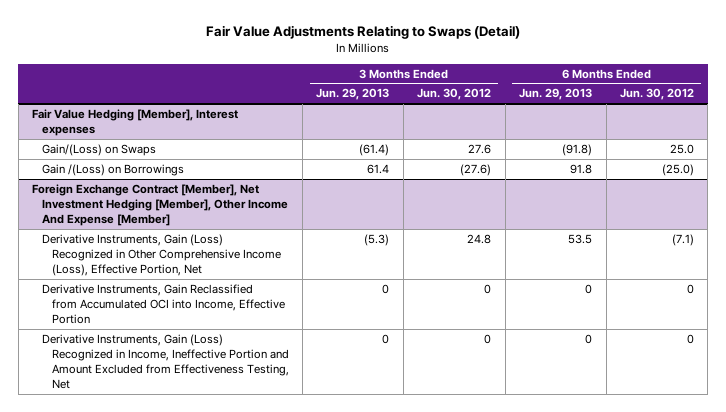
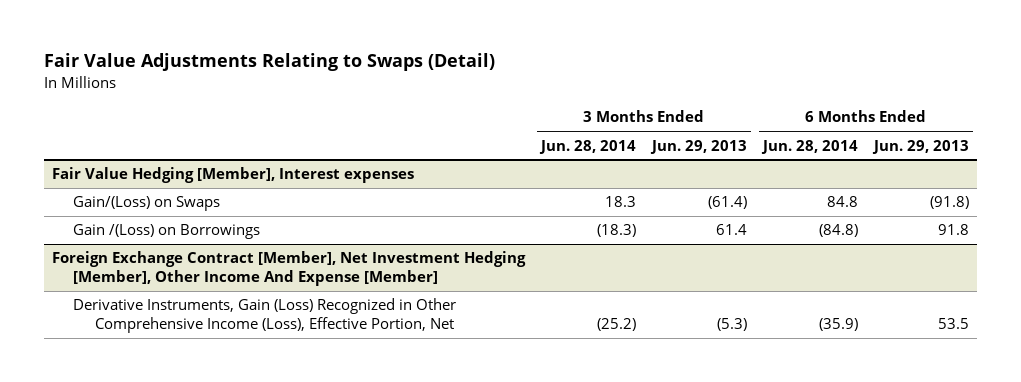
[417,88,492,101] Jun. 30, 2012 -> none
[619,88,694,101] Jun. 30, 2012 -> none
none -> [538,139,636,154] Jun. 28, 2014
none -> [760,139,858,154] Jun. 28, 2014
[41,284,285,325] Derivative Instruments, Gain Reclassified from Accumulated OCI into Income, Effective Portion -> none
[41,334,289,390] Derivative Instruments, Gain (Loss) Recognized in Income, Ineffective Portion and Amount Excluded from Effectiveness Testing, Net -> none

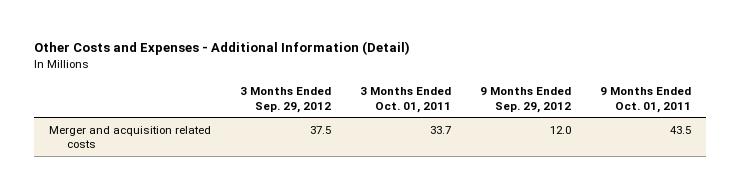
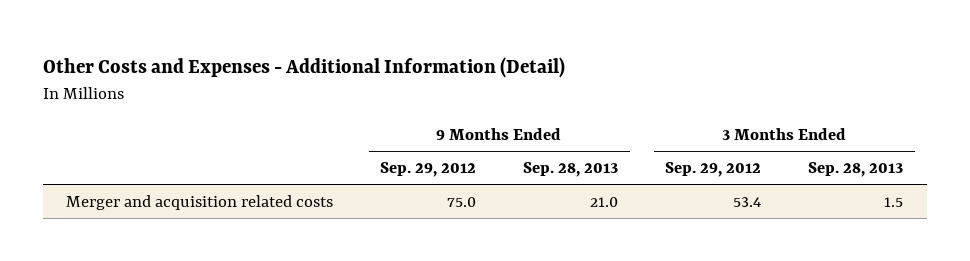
[360,86,452,113] 3 Months Ended Oct. 01, 2011 -> none
[600,86,692,113] 9 Months Ended Oct. 01, 2011 -> none
none -> [523,162,619,178] Sep. 28, 2013
none -> [808,162,904,178] Sep. 28, 2013
[310,125,332,134] 37.5 -> [733,197,762,208] 53.4
[550,125,572,134] 12.0 -> [447,197,477,208] 75.0

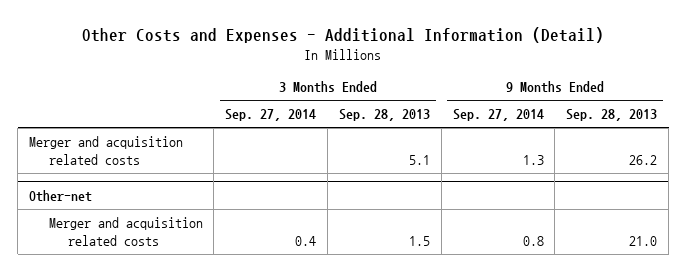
[380,162,477,178] Sep. 29, 2012 -> none
[665,162,762,178] Sep. 29, 2012 -> none
none -> [225,109,317,122] Sep. 27, 2014
none -> [452,109,544,122] Sep. 27, 2014
none -> [29,135,184,165] Merger and acquisition related costs
none -> [29,189,93,202] Other-net

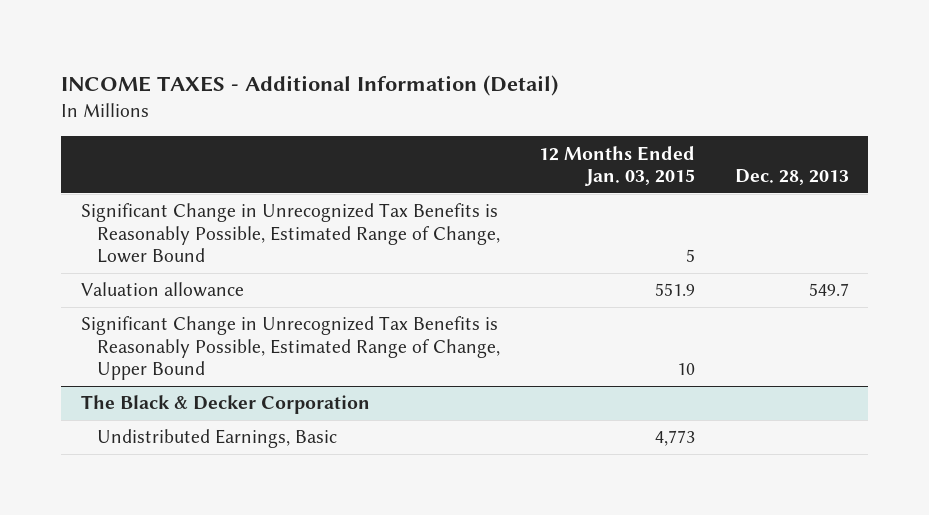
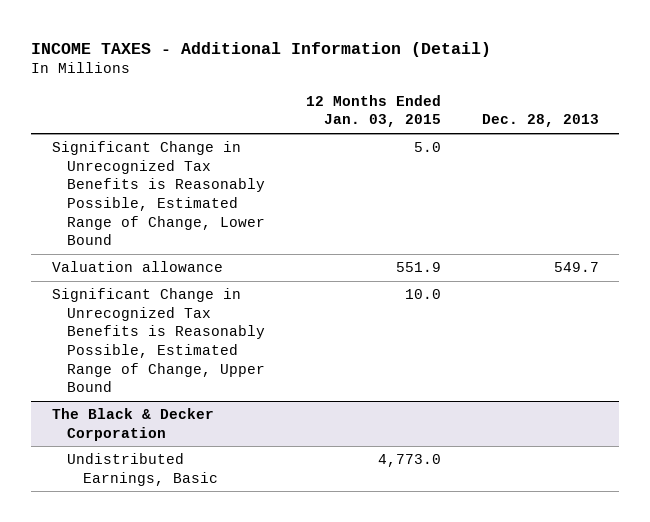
[686,248,696,262] 5 -> [413,142,441,153] 5.0
[677,362,696,375] 10 -> [404,289,441,300] 10.0
[655,430,696,447] 4,773 -> [377,454,441,468] 4,773.0

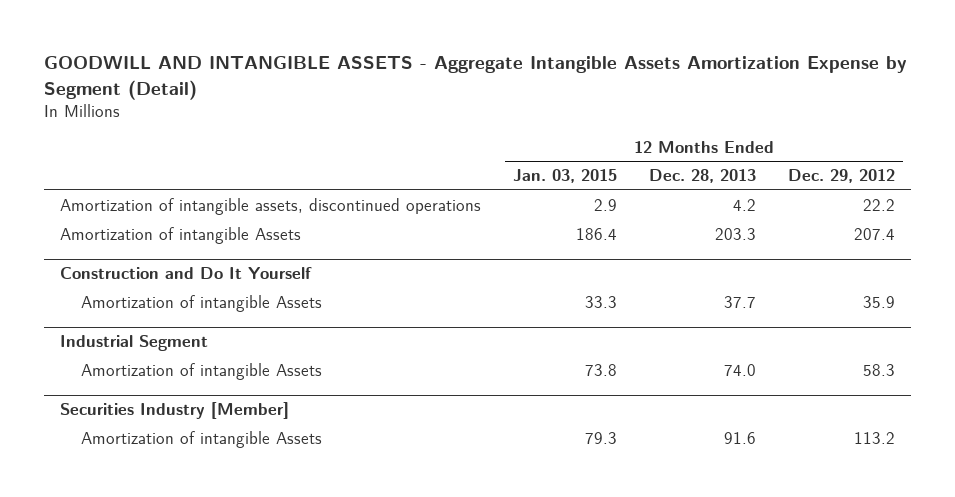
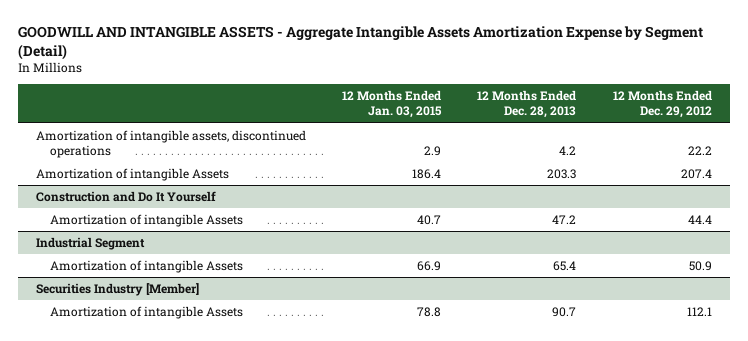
[584,295,617,308] 33.3 -> [417,214,442,225] 40.7
[724,295,757,308] 37.7 -> [552,214,577,224] 47.2
[863,295,896,308] 35.9 -> [687,214,712,224] 44.4
[584,363,617,376] 73.8 -> [417,260,442,271] 66.9
[724,363,757,376] 74.0 -> [553,260,577,271] 65.4
[863,363,896,376] 58.3 -> [688,260,712,271] 50.9
[584,431,617,444] 79.3 -> [417,306,442,317] 78.8
[724,431,757,444] 91.6 -> [552,306,577,317] 90.7
[854,431,896,444] 113.2 -> [686,306,712,316] 112.1

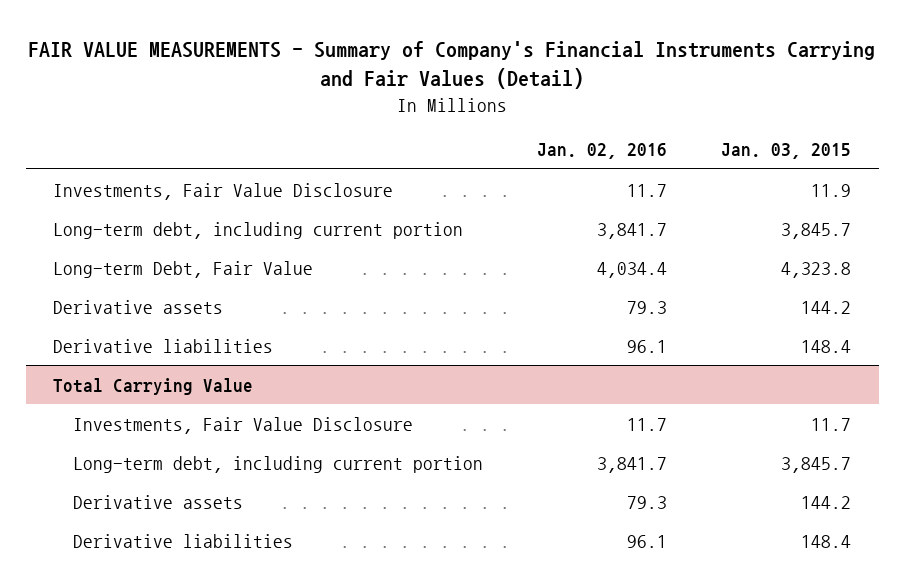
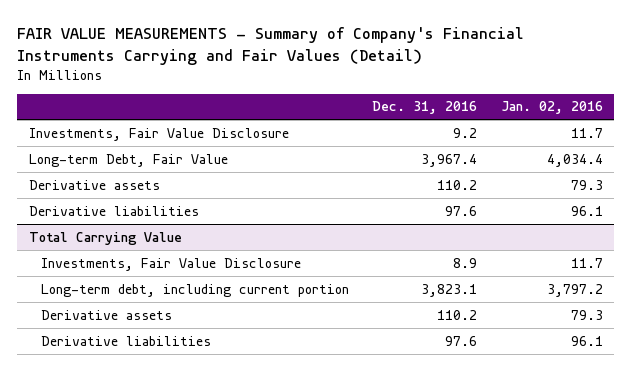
[721,143,852,160] Jan. 03, 2015 -> none
none -> [372,101,478,115] Dec. 31, 2016
[53,221,464,239] Long-term debt, including current portion -> none
[597,456,668,473] 3,841.7 -> [546,283,603,297] 3,797.2

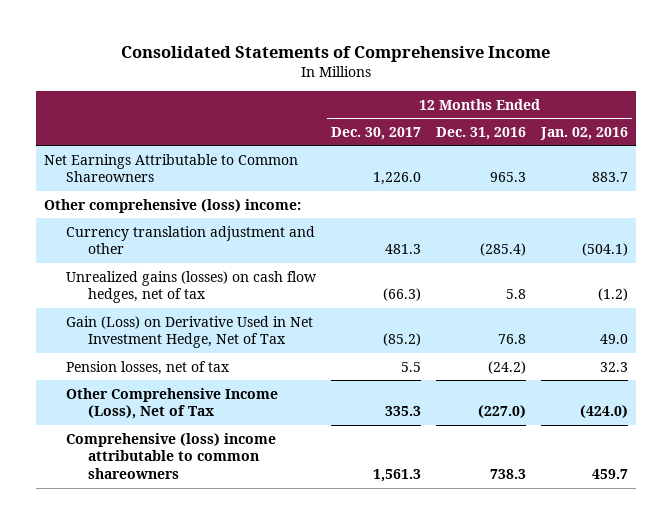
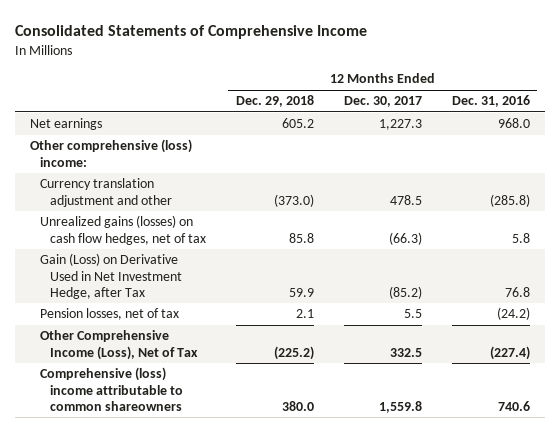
[540,127,629,141] Jan. 02, 2016 -> none
none -> [235,95,314,108] Dec. 29, 2018
[43,153,298,183] Net Earnings Attributable to Common Shareowners -> [30,118,103,131] Net earnings
[373,172,422,186] 1,226.0 -> [378,119,422,131] 1,227.3
[490,172,527,183] 965.3 -> [497,118,530,129] 968.0
[385,244,422,255] 481.3 -> [389,194,422,205] 478.5
[480,243,527,257] (285.4) -> [489,193,530,207] (285.8)
[65,315,313,349] Gain (Loss) on Derivative Used in Net Investment Hedge, Net of Tax -> [40,253,182,299] Gain (Loss) on Derivative Used in Net Investment Hedge, after Tax
[385,406,422,417] 335.3 -> [389,347,422,357] 332.5
[478,405,527,419] (227.0) -> [489,345,530,360] (227.4)
[373,469,422,483] 1,561.3 -> [378,400,422,413] 1,559.8
[490,469,527,480] 738.3 -> [497,400,530,411] 740.6

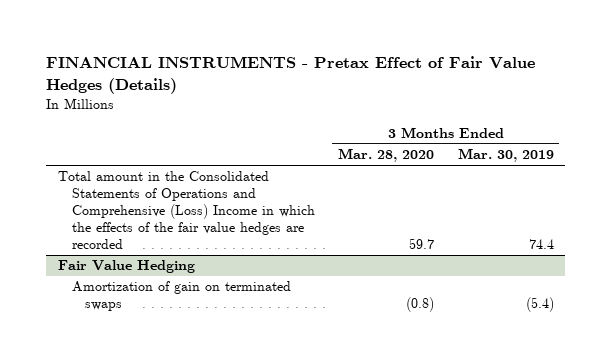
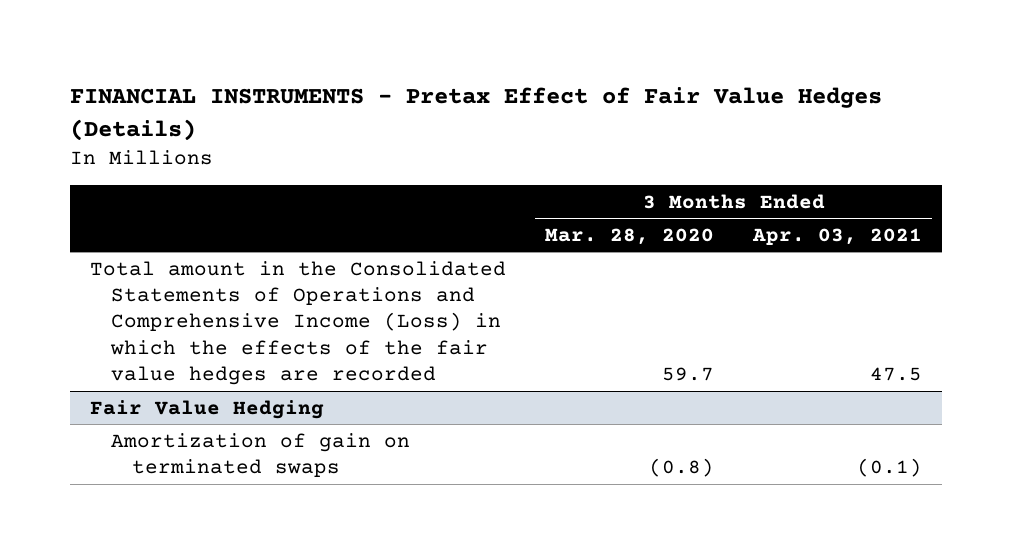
[457,148,554,163] Mar. 30, 2019 -> none
none -> [752,227,923,245] Apr. 03, 2021
[58,171,315,250] Total amount in the Consolidated Statements of Operations and Comprehensive (Loss) Income in which the effects of the fair value hedges are recorded -> [89,260,506,386] Total amount in the Consolidated Statements of Operations and Comprehensive Income (Loss) in which the effects of the fair value hedges are recorded

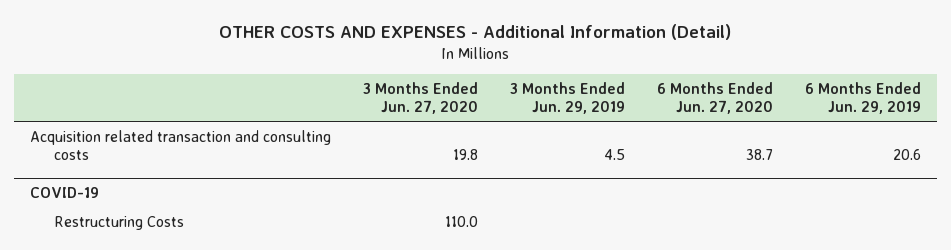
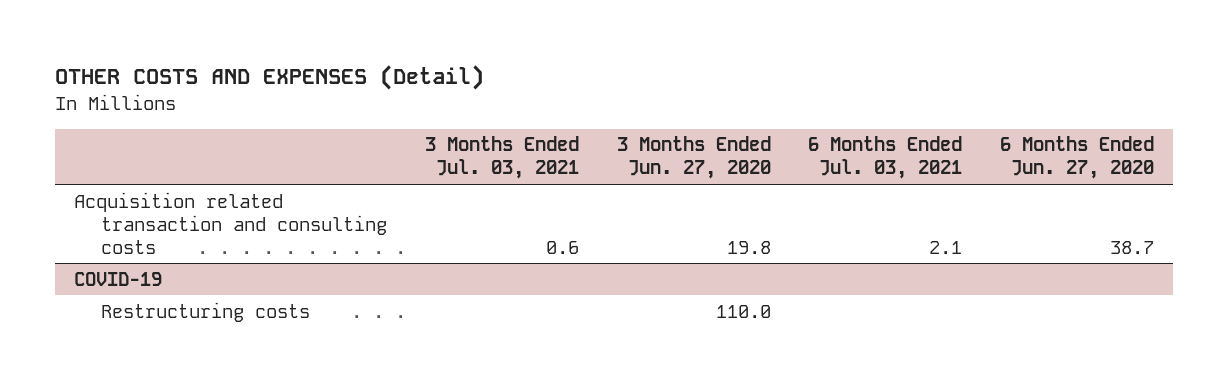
[219,23,732,40] OTHER COSTS AND EXPENSES - Additional Information (Detail) -> [55,65,485,91] OTHER COSTS AND EXPENSES (Detail)
[509,81,625,115] 3 Months Ended Jun. 29, 2019 -> none
[804,81,921,115] 6 Months Ended Jun. 29, 2019 -> none
none -> [424,136,579,180] 3 Months Ended Jul. 03, 2021
none -> [808,136,963,180] 6 Months Ended Jul. 03, 2021
[54,215,185,230] Restructuring Costs -> [101,301,311,322] Restructuring costs

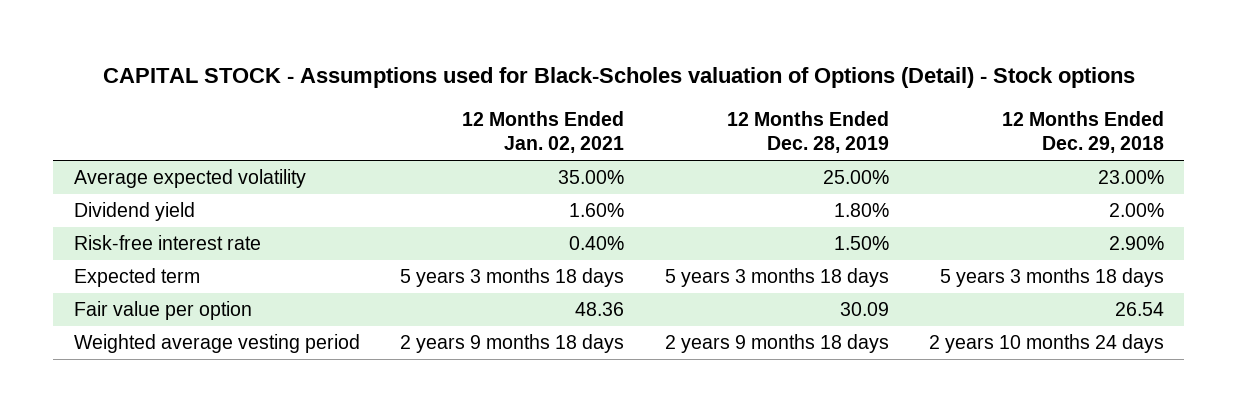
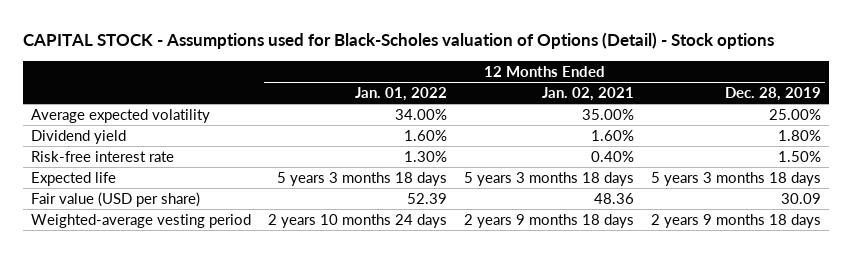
[1002,110,1165,154] 12 Months Ended Dec. 29, 2018 -> none
none -> [355,87,448,102] Jan. 01, 2022
[73,268,200,288] Expected term -> [31,171,117,186] Expected life
[73,301,252,321] Fair value per option -> [31,191,201,207] Fair value (USD per share)
[73,334,360,354] Weighted average vesting period -> [31,213,252,228] Weighted-average vesting period

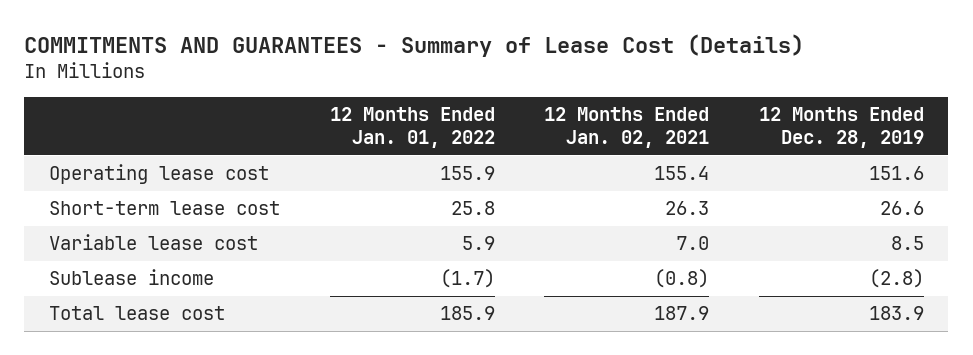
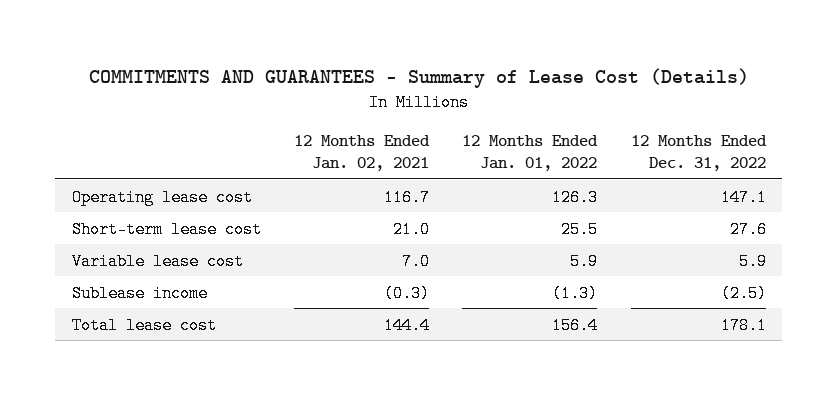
[758,107,924,148] 12 Months Ended Dec. 28, 2019 -> none
none -> [630,135,767,172] 12 Months Ended Dec. 31, 2022
[439,166,495,181] 155.9 -> [552,188,599,206] 126.3
[654,166,710,181] 155.4 -> [384,188,431,206] 116.7
[450,201,495,216] 25.8 -> [561,220,599,238] 25.5
[665,201,710,216] 26.3 -> [393,220,431,238] 21.0
[439,269,495,289] (1.7) -> [552,284,599,302] (1.3)
[654,269,710,289] (0.8) -> [384,284,431,302] (0.3)
[439,306,495,321] 185.9 -> [552,316,599,334] 156.4
[654,306,710,321] 187.9 -> [384,316,431,334] 144.4

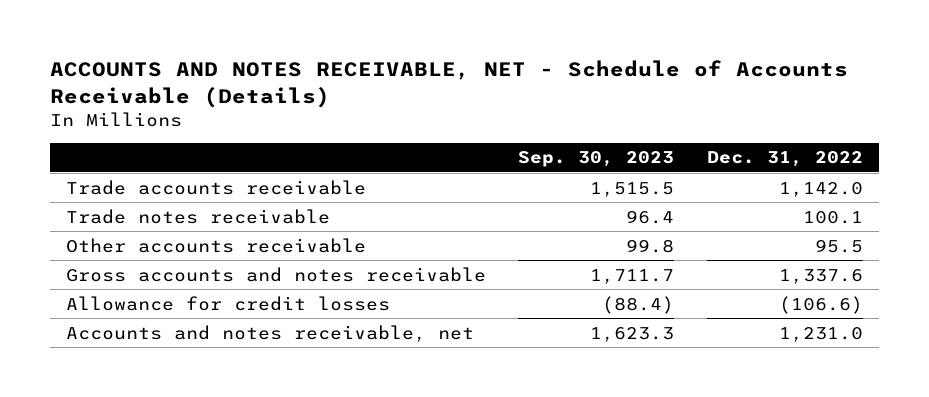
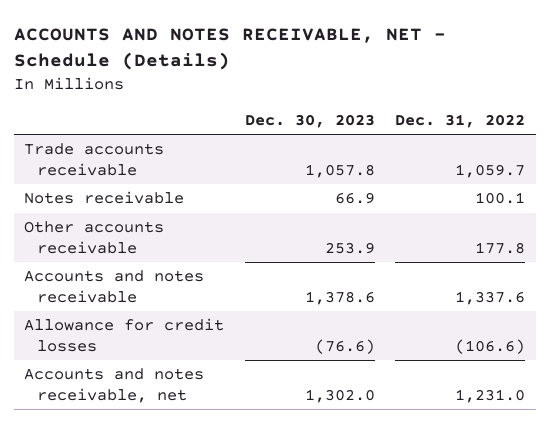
[49,60,848,108] ACCOUNTS AND NOTES RECEIVABLE, NET - Schedule of Accounts Receivable (Details) -> [14,28,447,71] ACCOUNTS AND NOTES RECEIVABLE, NET - Schedule (Details)
[518,151,675,168] Sep. 30, 2023 -> none
none -> [244,113,375,128] Dec. 30, 2023
[778,181,863,197] 1,142.0 -> [455,163,526,178] 1,059.7
[65,208,330,224] Trade notes receivable -> [24,191,185,205] Notes receivable
[814,238,863,253] 95.5 -> [475,241,526,254] 177.8
[65,266,486,282] Gross accounts and notes receivable -> [24,270,205,303] Accounts and notes receivable

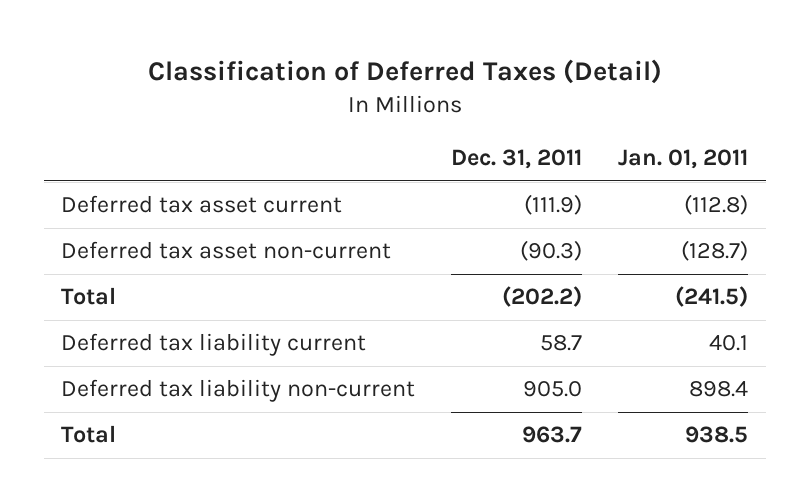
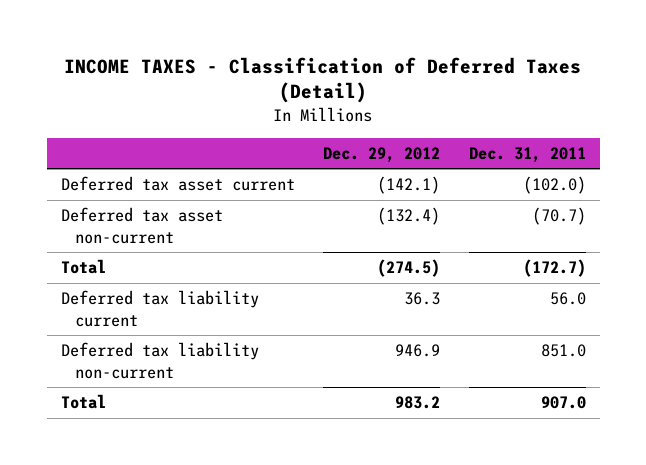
[147,58,662,84] Classification of Deferred Taxes (Detail) -> [64,56,582,104] INCOME TAXES - Classification of Deferred Taxes (Detail)
[617,149,748,170] Jan. 01, 2011 -> none
none -> [323,146,441,163] Dec. 29, 2012
[524,194,583,216] (111.9) -> [522,176,586,195] (102.0)
[520,240,583,262] (90.3) -> [531,207,586,226] (70.7)
[502,286,583,308] (202.2) -> [522,259,586,278] (172.7)
[540,335,583,352] 58.7 -> [549,292,586,306] 56.0
[523,381,583,398] 905.0 -> [540,344,586,358] 851.0
[522,426,583,444] 963.7 -> [540,396,586,410] 907.0

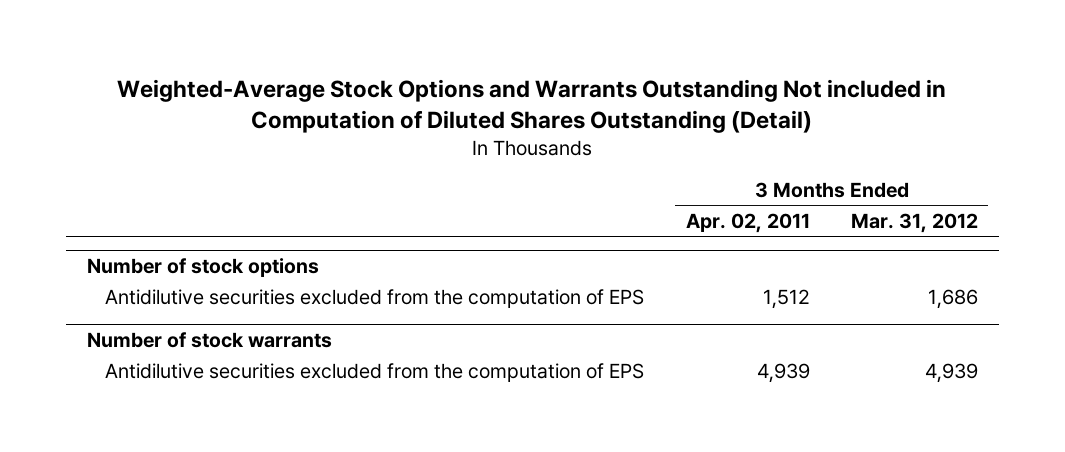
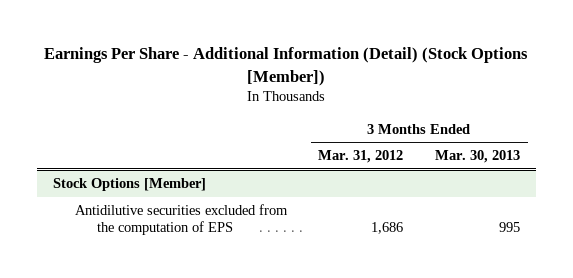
[117,79,947,133] Weighted-Average Stock Options and Warrants Outstanding Not included in Computation of Diluted Shares Outstanding (Detail) -> [44,47,529,86] Earnings Per Share - Additional Information (Detail) (Stock Options [Member])
[685,213,810,234] Apr. 02, 2011 -> none
none -> [435,150,521,164] Mar. 30, 2013
[86,257,319,277] Number of stock options -> none
none -> [52,177,206,191] Stock Options [Member]
[86,331,332,348] Number of stock warrants -> none
[105,362,645,382] Antidilutive securities excluded from the computation of EPS -> none

